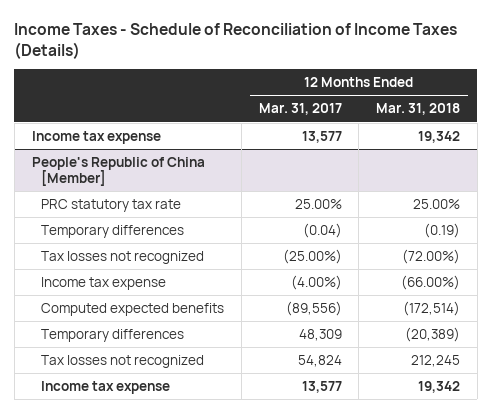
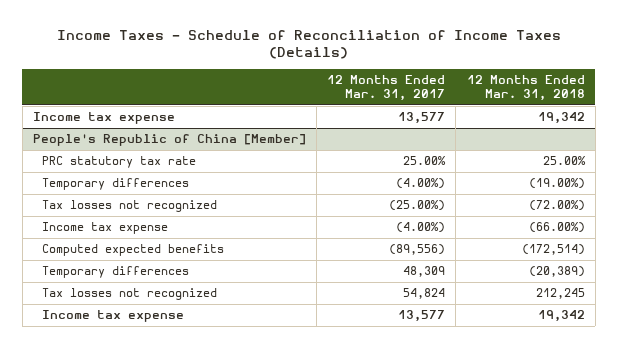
[302,222,342,238] (0.04) -> [396,178,446,190] (4.00%)
[423,222,460,238] (0.19) -> [528,178,585,190] (19.00%)

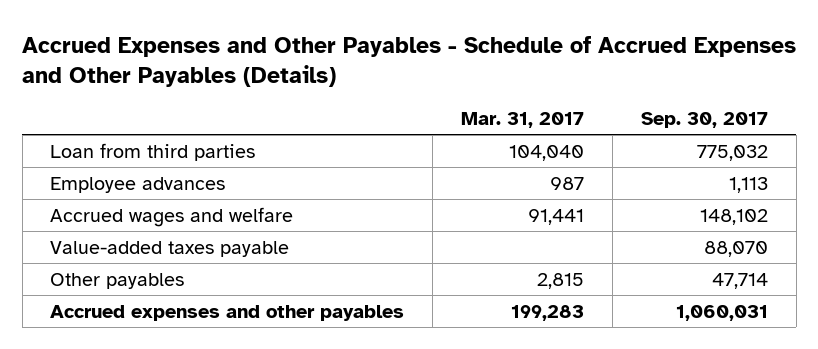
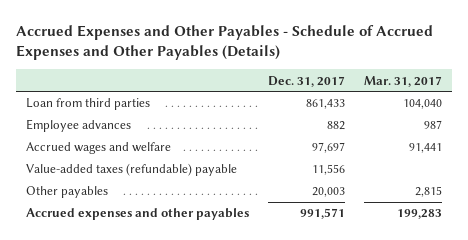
[641,112,769,129] Sep. 30, 2017 -> none
none -> [268,75,346,87] Dec. 31, 2017
[50,240,290,257] Value-added taxes payable -> [25,163,237,177] Value-added taxes (refundable) payable

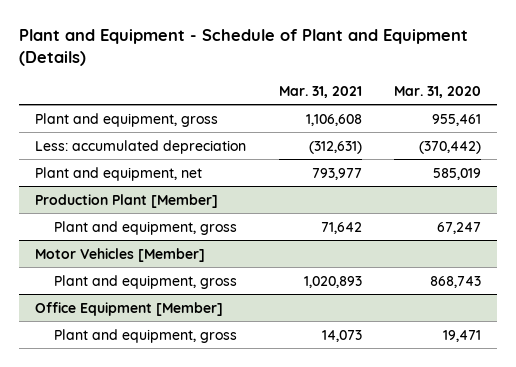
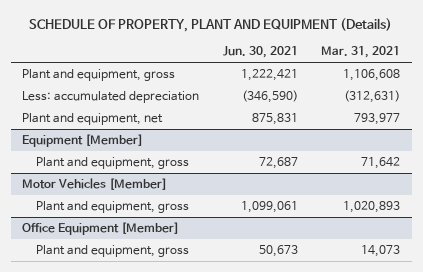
[18,29,468,67] Plant and Equipment - Schedule of Plant and Equipment (Details) -> [29,17,393,32] SCHEDULE OF PROPERTY, PLANT AND EQUIPMENT (Details)
[393,85,481,98] Mar. 31, 2020 -> none
none -> [222,46,298,59] Jun. 30, 2021
[35,193,219,208] Production Plant [Member] -> [22,134,144,148] Equipment [Member]

